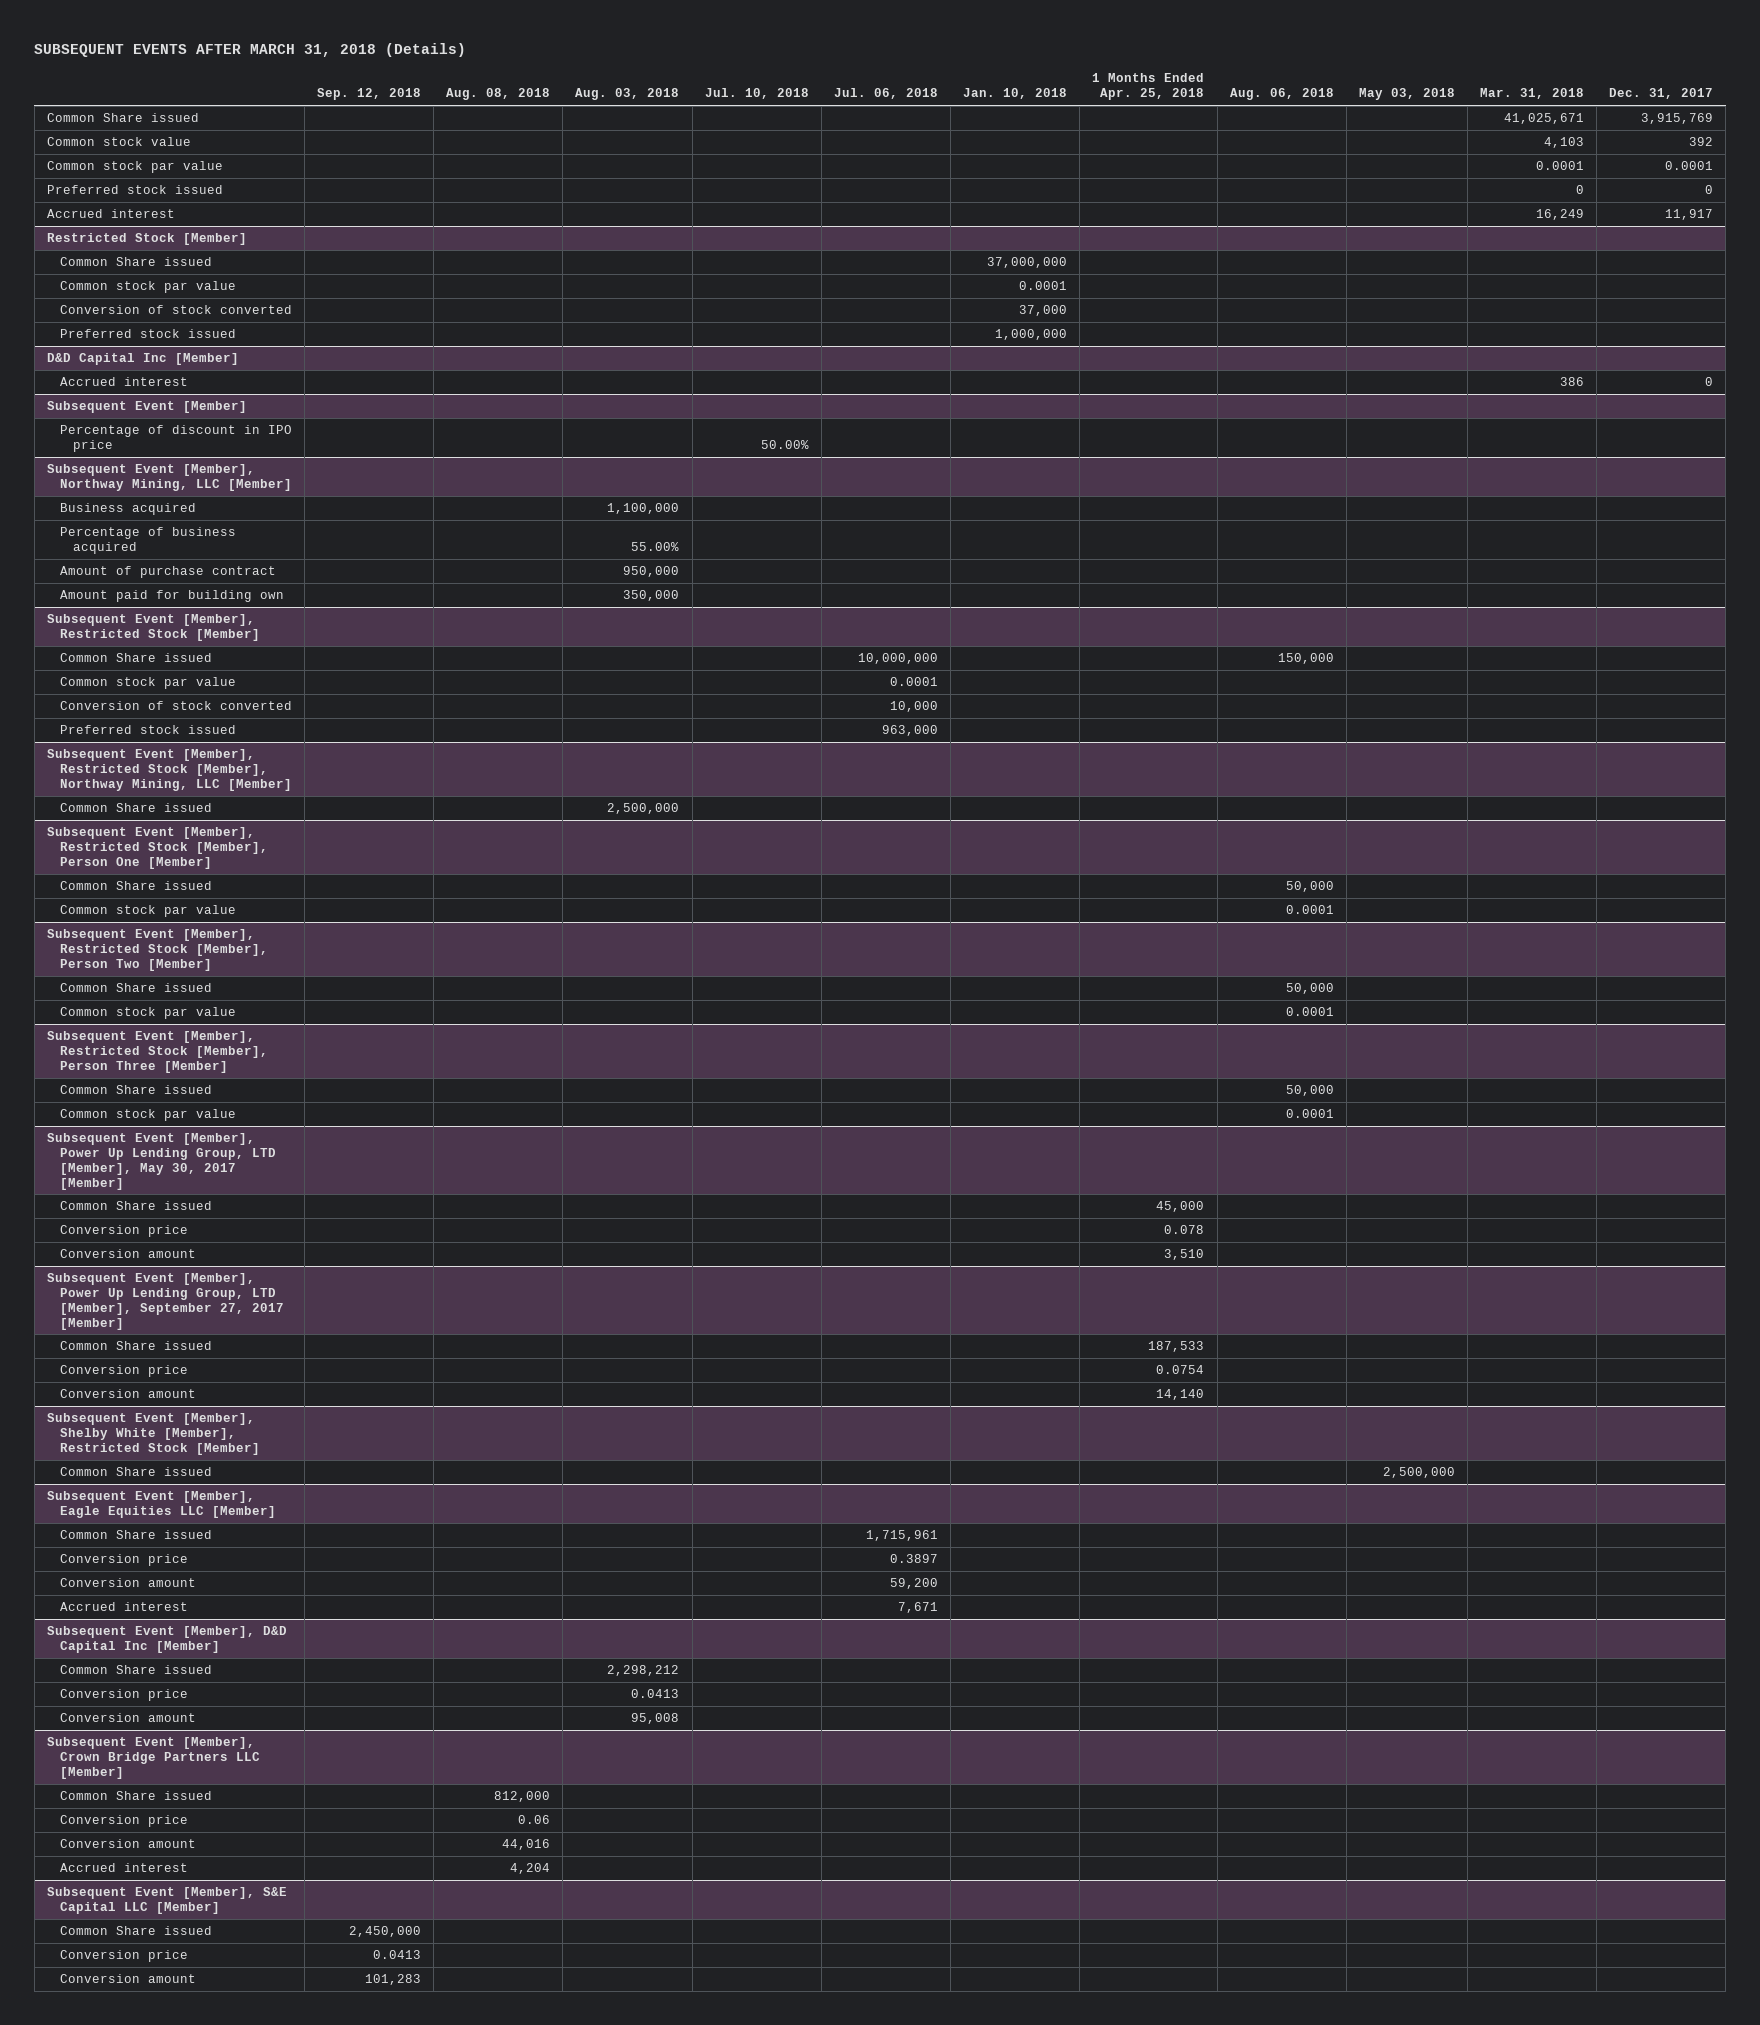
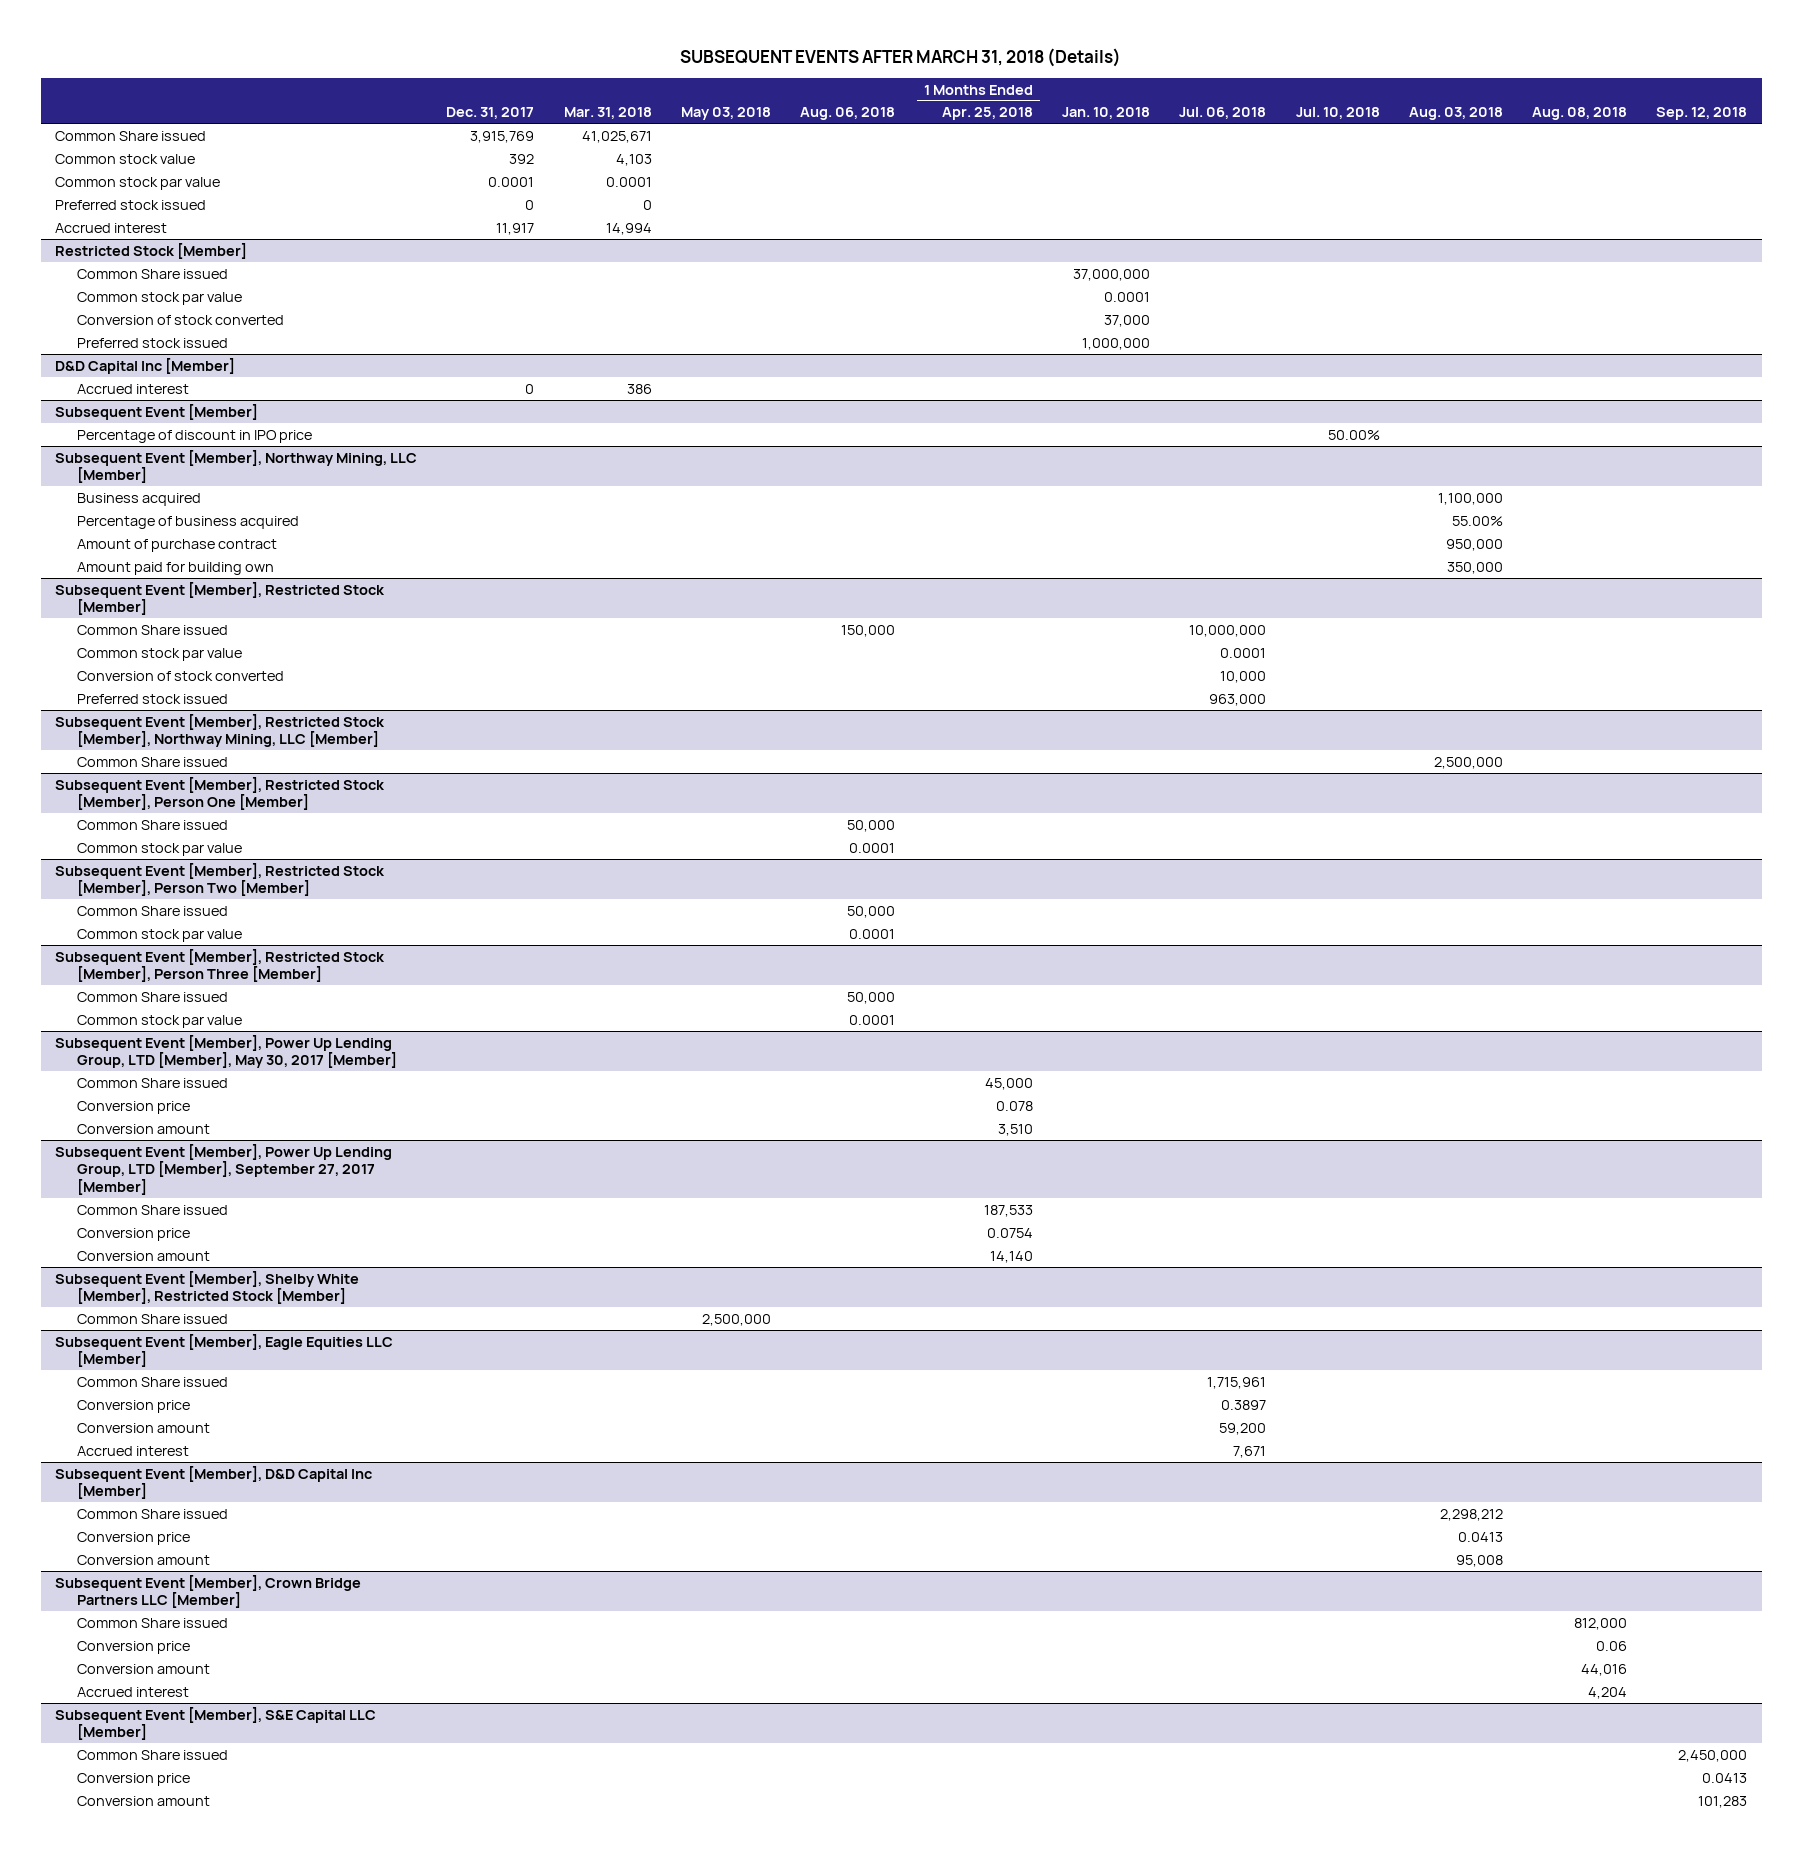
[1536,208,1585,220] 16,249 -> [605,222,652,235] 14,994

